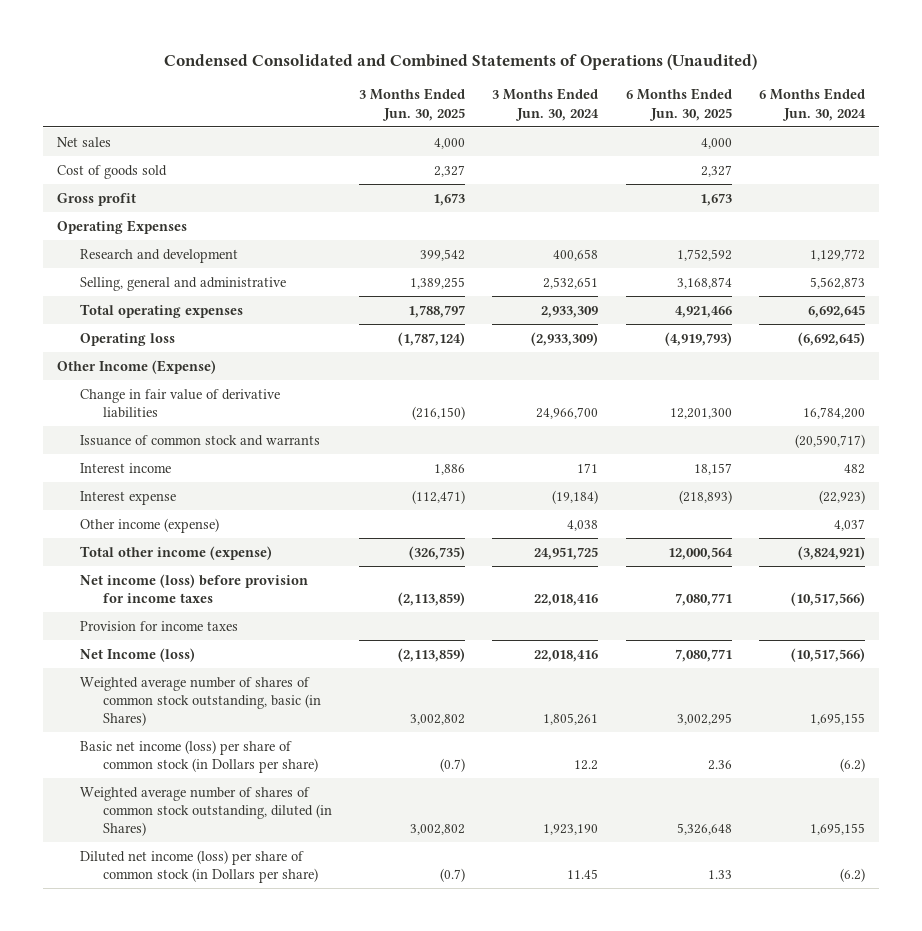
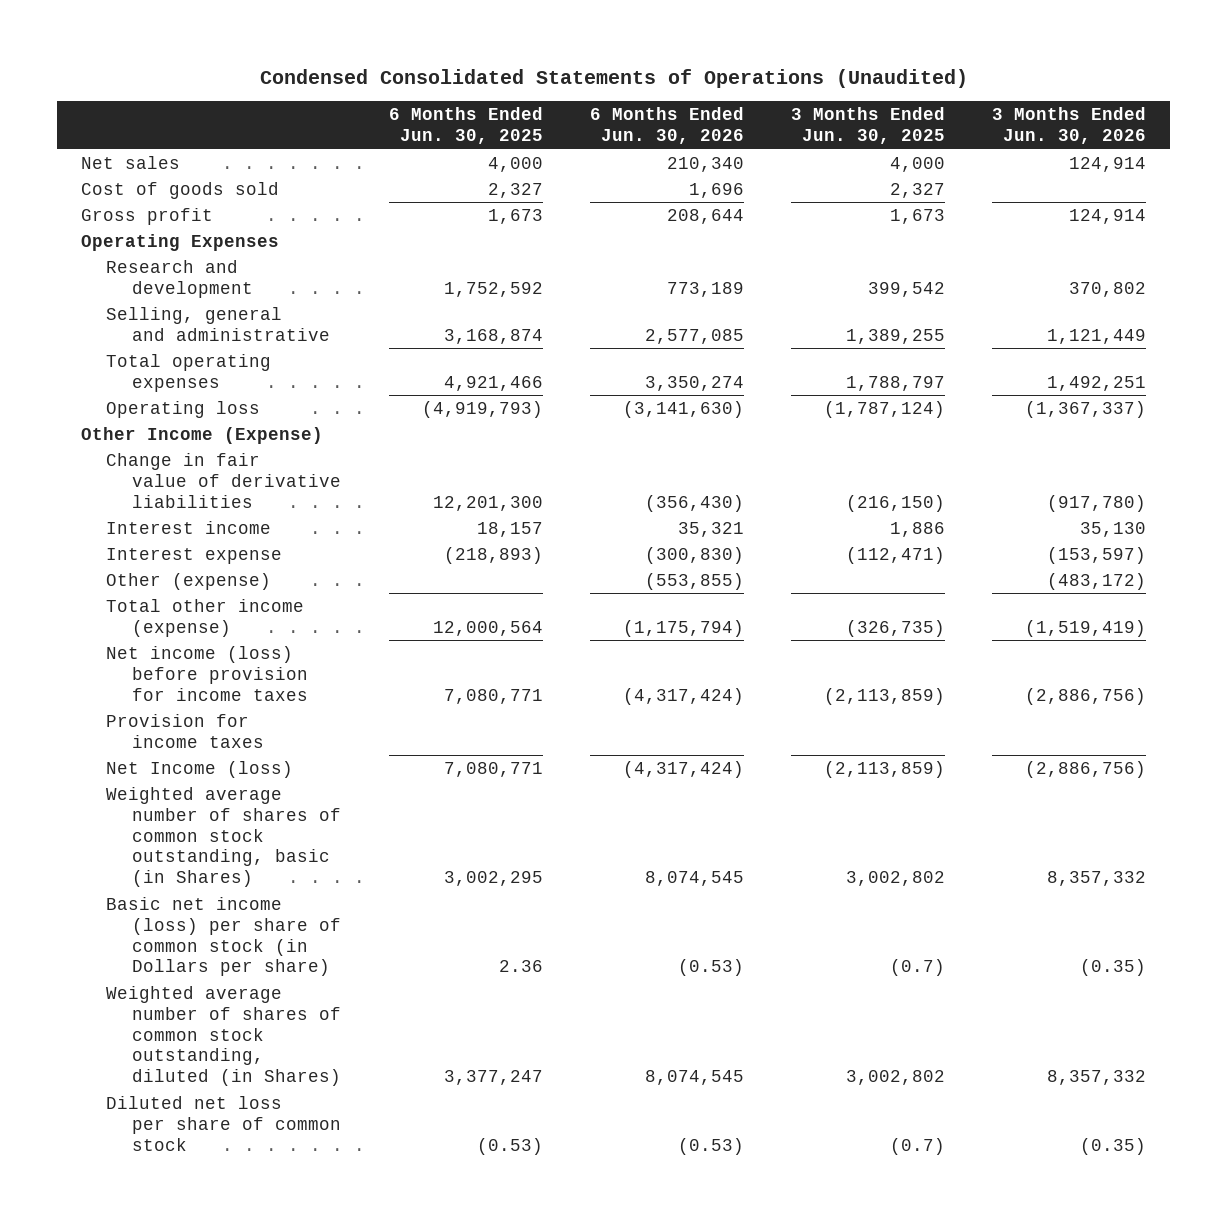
[164,53,758,70] Condensed Consolidated and Combined Statements of Operations (Unaudited) -> [259,69,968,89] Condensed Consolidated Statements of Operations (Unaudited)
[492,88,600,121] 3 Months Ended Jun. 30, 2024 -> none
[759,88,867,121] 6 Months Ended Jun. 30, 2024 -> none
none -> [589,107,744,145] 6 Months Ended Jun. 30, 2026
none -> [992,107,1147,145] 3 Months Ended Jun. 30, 2026
[79,434,320,446] Issuance of common stock and warrants -> none
[79,517,219,533] Other income (expense) -> [106,572,272,590] Other (expense)
[676,823,732,836] 5,326,648 -> [443,1070,543,1086] 3,377,247
[79,849,318,883] Diluted net income (loss) per share of common stock (in Dollars per share) -> [106,1095,342,1151] Diluted net loss per share of common stock
[707,869,732,879] 1.33 -> [476,1137,543,1155] (0.53)

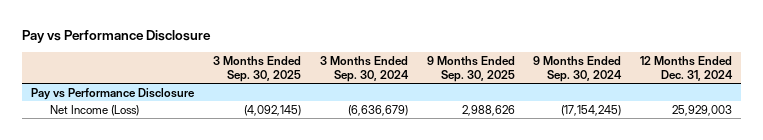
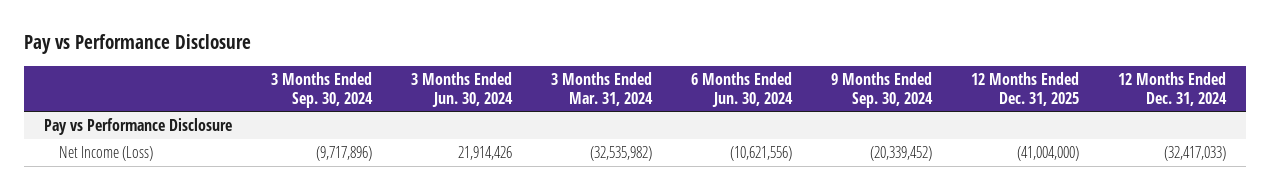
[213,55,302,83] 3 Months Ended Sep. 30, 2025 -> none
[426,55,515,83] 9 Months Ended Sep. 30, 2025 -> none
none -> [411,71,514,107] 3 Months Ended Jun. 30, 2024
none -> [551,71,654,106] 3 Months Ended Mar. 31, 2024
none -> [691,71,794,107] 6 Months Ended Jun. 30, 2024
none -> [971,71,1080,106] 12 Months Ended Dec. 31, 2025
[347,104,408,116] (6,636,679) -> [315,146,372,162] (9,717,896)
[561,104,622,116] (17,154,245) -> [870,146,933,162] (20,339,452)
[671,104,732,116] 25,929,003 -> [1164,146,1227,162] (32,417,033)

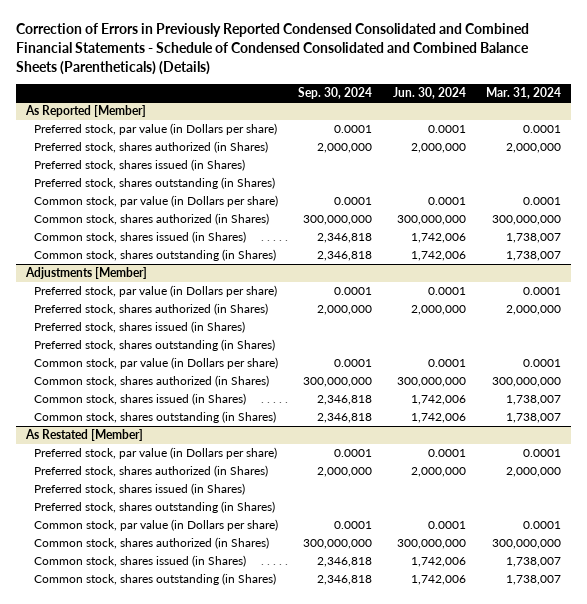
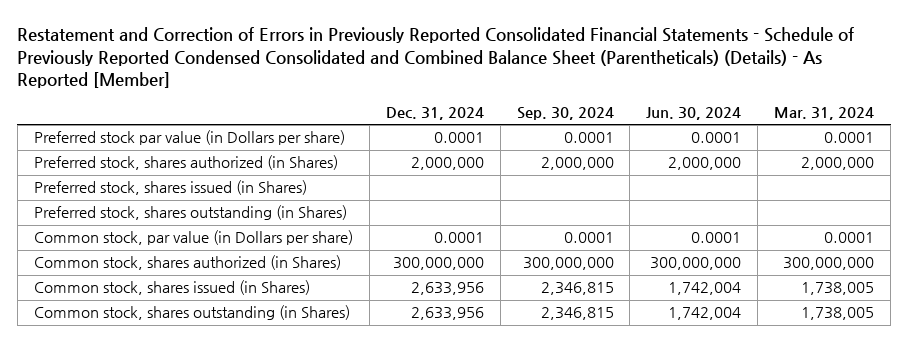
[15,23,529,75] Correction of Errors in Previously Reported Condensed Consolidated and Combined Financial Statements - Schedule of Condensed Consolidated and Combined Balance Sheets (Parentheticals) (Details) -> [17,26,855,89] Restatement and Correction of Errors in Previously Reported Consolidated Financial Statements - Schedule of Previously Reported Condensed Consolidated and Combined Balance Sheet (Parentheticals) (Details) - As Reported [Member]
none -> [385,106,484,120] Dec. 31, 2024
[24,105,146,118] As Reported [Member] -> none
[34,141,269,154] Preferred stock, shares authorized (in Shares) -> none
[34,159,246,172] Preferred stock, shares issued (in Shares) -> none
[34,177,276,190] Preferred stock, shares outstanding (in Shares) -> none
[34,195,279,208] Common stock, par value (in Dollars per share) -> none
[34,213,270,226] Common stock, shares authorized (in Shares) -> none
[34,231,247,244] Common stock, shares issued (in Shares) -> none
[34,249,277,262] Common stock, shares outstanding (in Shares) -> none
[24,267,147,280] Adjustments [Member] -> none
[34,285,278,298] Preferred stock, par value (in Dollars per share) -> none
[34,303,269,316] Preferred stock, shares authorized (in Shares) -> none
[34,321,246,334] Preferred stock, shares issued (in Shares) -> none
[34,339,276,352] Preferred stock, shares outstanding (in Shares) -> none
[34,357,279,370] Common stock, par value (in Dollars per share) -> none
[34,375,270,388] Common stock, shares authorized (in Shares) -> none
[34,393,247,406] Common stock, shares issued (in Shares) -> none
[34,411,277,424] Common stock, shares outstanding (in Shares) -> none
[24,429,143,442] As Restated [Member] -> none
[34,447,278,460] Preferred stock, par value (in Dollars per share) -> none
[34,123,278,136] Preferred stock, par value (in Dollars per share) -> [33,130,345,146] Preferred stock par value (in Dollars per share)
[317,557,373,568] 2,346,818 -> [540,282,614,296] 2,346,815
[410,557,466,568] 1,742,006 -> [668,282,742,296] 1,742,004
[505,557,561,568] 1,738,007 -> [801,282,875,296] 1,738,005
[317,575,373,586] 2,346,818 -> [540,307,614,321] 2,346,815
[410,575,466,586] 1,742,006 -> [668,307,742,321] 1,742,004
[505,575,561,586] 1,738,007 -> [801,307,875,321] 1,738,005

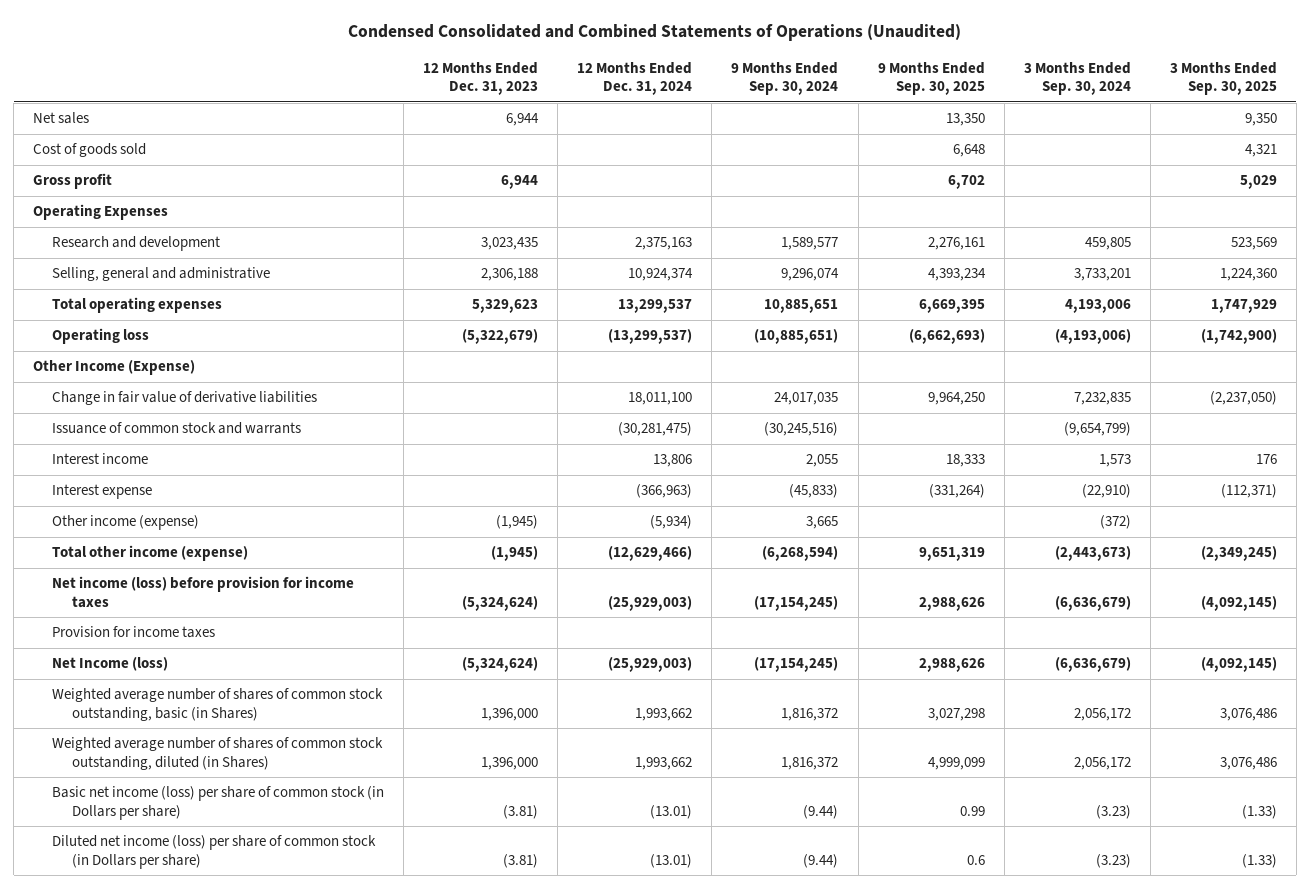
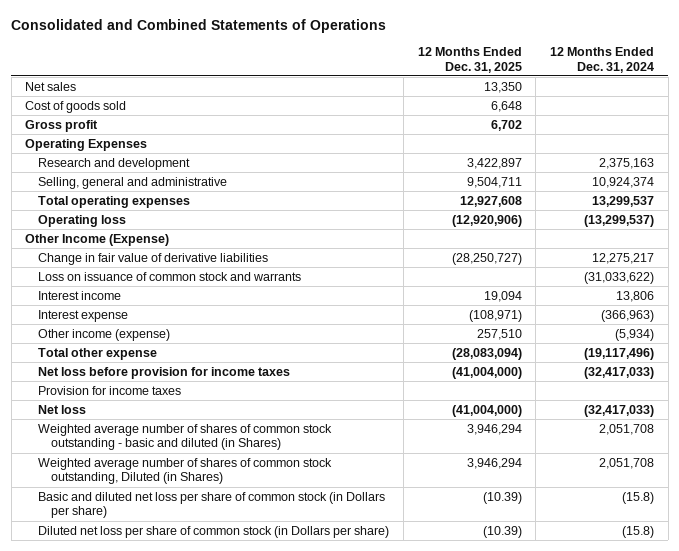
[347,24,961,42] Condensed Consolidated and Combined Statements of Operations (Unaudited) -> [11,19,387,34] Consolidated and Combined Statements of Operations
[423,61,539,96] 12 Months Ended Dec. 31, 2023 -> none
[731,61,839,96] 9 Months Ended Sep. 30, 2024 -> none
[877,61,985,96] 9 Months Ended Sep. 30, 2025 -> none
[1023,61,1131,96] 3 Months Ended Sep. 30, 2024 -> none
[1169,61,1277,96] 3 Months Ended Sep. 30, 2025 -> none
none -> [417,47,522,73] 12 Months Ended Dec. 31, 2025
[628,392,693,406] 18,011,100 -> [592,252,655,264] 12,275,217
[52,422,302,435] Issuance of common stock and warrants -> [38,271,302,281] Loss on issuance of common stock and warrants
[618,422,693,437] (30,281,475) -> [584,271,655,284] (31,033,622)
[52,545,249,562] Total other income (expense) -> [38,347,158,360] Total other expense
[608,546,693,562] (12,629,466) -> [584,347,655,360] (19,117,496)
[52,576,355,608] Net income (loss) before provision for income taxes -> [38,366,291,379] Net loss before provision for income taxes
[608,595,693,611] (25,929,003) -> [584,366,655,379] (32,417,033)
[52,657,169,672] Net Income (loss) -> [38,404,87,414] Net loss
[608,657,693,673] (25,929,003) -> [584,404,655,417] (32,417,033)
[52,688,384,721] Weighted average number of shares of common stock outstanding, basic (in Shares) -> [38,423,333,451] Weighted average number of shares of common stock outstanding - basic and diluted (in Shares)
[635,707,693,721] 1,993,662 -> [599,423,655,435] 2,051,708
[52,737,384,770] Weighted average number of shares of common stock outstanding, diluted (in Shares) -> [38,457,333,485] Weighted average number of shares of common stock outstanding, Diluted (in Shares)
[635,756,693,770] 1,993,662 -> [599,457,655,469] 2,051,708
[52,786,385,820] Basic net income (loss) per share of common stock (in Dollars per share) -> [38,491,386,519] Basic and diluted net loss per share of common stock (in Dollars per share)
[650,804,693,819] (13.01) -> [622,491,655,504] (15.8)
[52,835,377,869] Diluted net income (loss) per share of common stock (in Dollars per share) -> [38,525,390,538] Diluted net loss per share of common stock (in Dollars per share)
[650,853,693,868] (13.01) -> [622,525,655,538] (15.8)

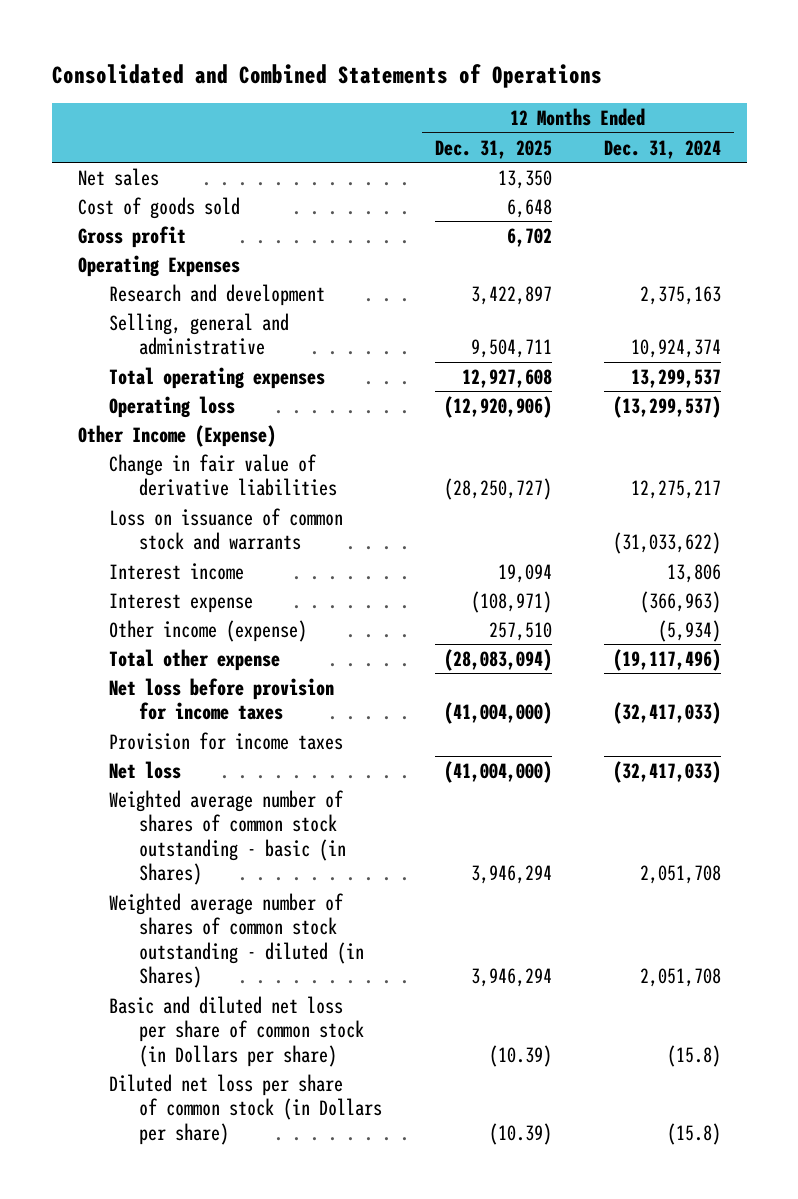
[38,423,333,451] Weighted average number of shares of common stock outstanding - basic and diluted (in Shares) -> [108,789,347,886] Weighted average number of shares of common stock outstanding - basic (in Shares)
[38,457,333,485] Weighted average number of shares of common stock outstanding, Diluted (in Shares) -> [108,892,365,989] Weighted average number of shares of common stock outstanding - diluted (in Shares)

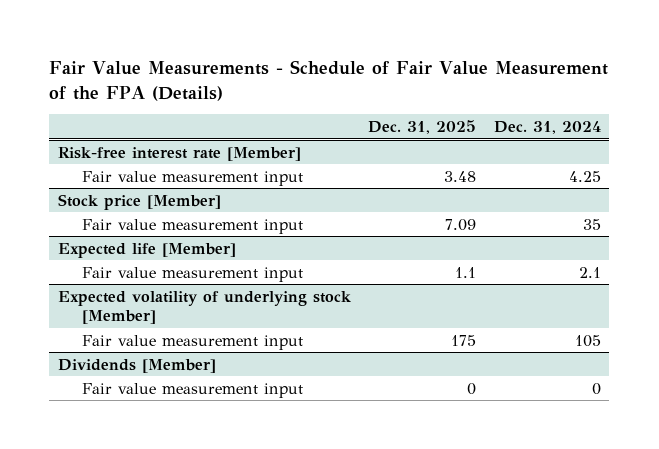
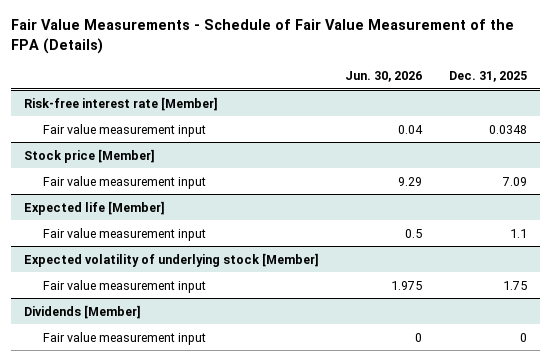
[493,121,601,135] Dec. 31, 2024 -> none
none -> [345,71,423,83] Jun. 30, 2026
[444,170,477,182] 3.48 -> [489,124,528,134] 0.0348
[451,334,477,346] 175 -> [503,280,528,290] 1.75

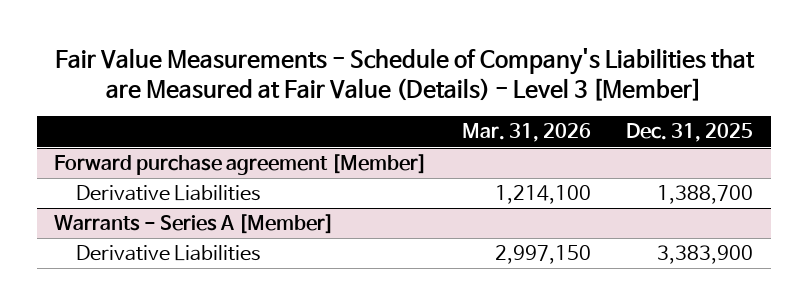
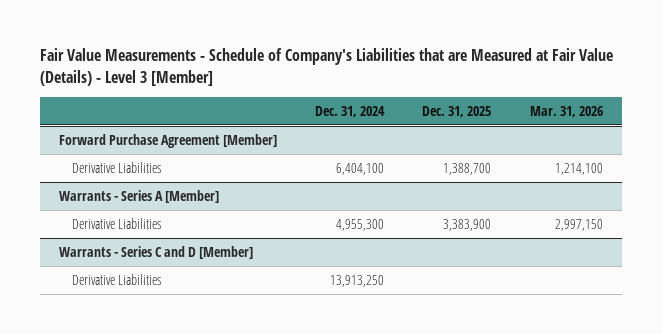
none -> [315,105,386,117] Dec. 31, 2024
[54,154,428,176] Forward purchase agreement [Member] -> [58,133,277,148] Forward Purchase Agreement [Member]
none -> [58,245,253,259] Warrants - Series C and D [Member]
none -> [72,273,162,285] Derivative Liabilities

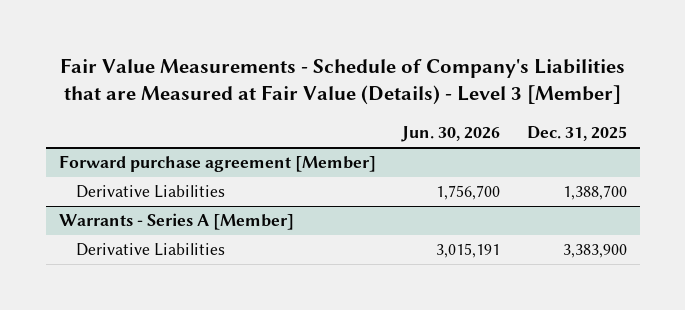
[315,105,386,117] Dec. 31, 2024 -> none
[529,105,603,117] Mar. 31, 2026 -> none
none -> [401,126,501,143] Jun. 30, 2026
[58,133,277,148] Forward Purchase Agreement [Member] -> [58,155,376,173] Forward purchase agreement [Member]
[58,245,253,259] Warrants - Series C and D [Member] -> none
[72,273,162,285] Derivative Liabilities -> none

